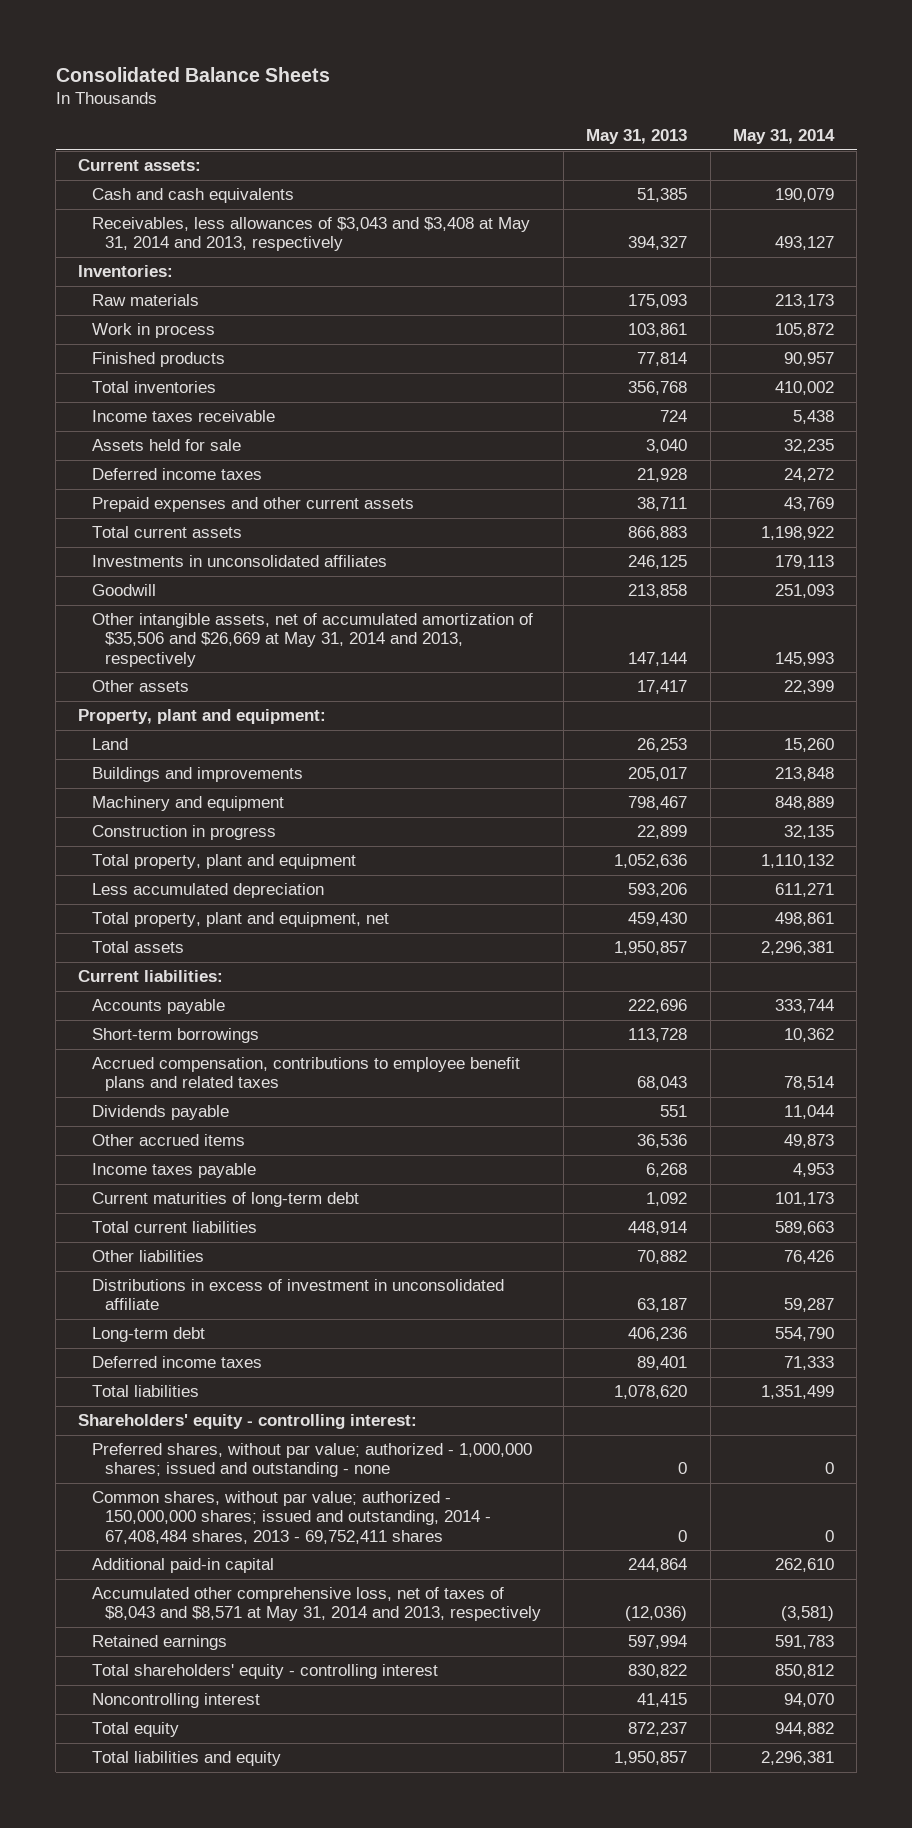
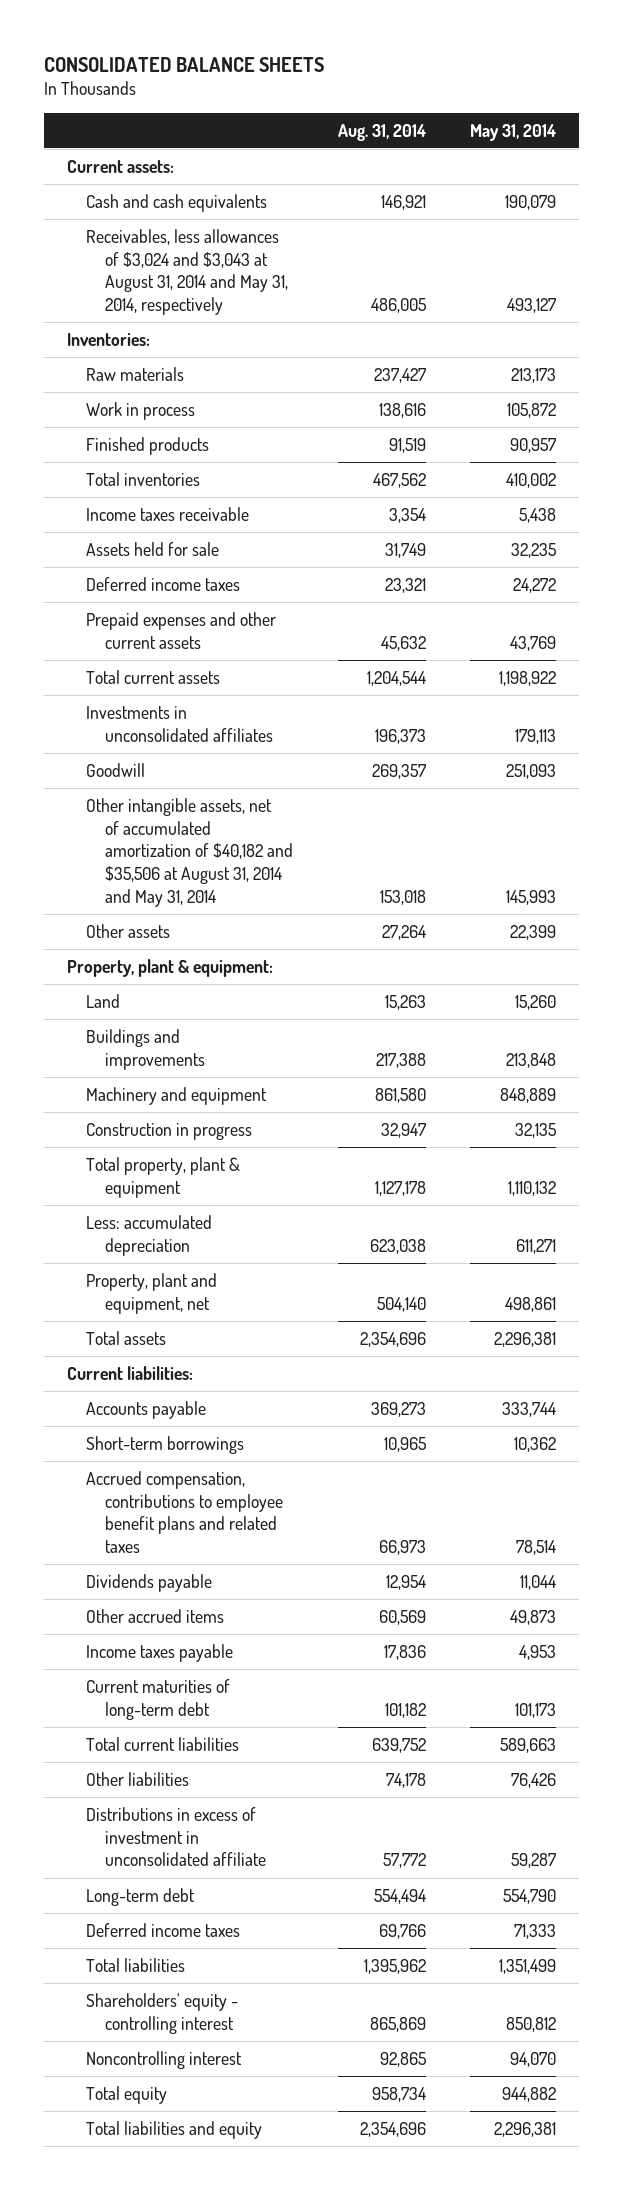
[55,66,330,82] Consolidated Balance Sheets -> [44,56,325,72] CONSOLIDATED BALANCE SHEETS
[586,129,688,145] May 31, 2013 -> none
none -> [337,123,426,141] Aug. 31, 2014
[91,217,530,252] Receivables, less allowances of $3,043 and $3,408 at May 31, 2014 and 2013, respectively -> [85,228,289,316] Receivables, less allowances of $3,024 and $3,043 at August 31, 2014 and May 31, 2014, respectively
[91,613,533,667] Other intangible assets, net of accumulated amortization of $35,506 and $26,669 at May 31, 2014 and 2013, respectively -> [85,797,294,907] Other intangible assets, net of accumulated amortization of $40,182 and $35,506 at August 31, 2014 and May 31, 2014
[78,709,327,725] Property, plant and equipment: -> [66,958,273,977] Property, plant & equipment:
[91,854,356,870] Total property, plant and equipment -> [85,1156,240,1198] Total property, plant & equipment
[91,883,324,899] Less accumulated depreciation -> [85,1214,212,1256] Less: accumulated depreciation
[91,912,389,928] Total property, plant and equipment, net -> [85,1272,217,1314] Property, plant and equipment, net
[78,1414,418,1430] Shareholders' equity - controlling interest: -> none
[91,1443,532,1478] Preferred shares, without par value; authorized - 1,000,000 shares; issued and outstanding - none -> none
[91,1491,491,1544] Common shares, without par value; authorized - 150,000,000 shares; issued and outstanding, 2014 - 67,408,484 shares, 2013 - 69,752,411 shares -> none
[91,1558,274,1574] Additional paid-in capital -> none
[91,1587,541,1622] Accumulated other comprehensive loss, net of taxes of $8,043 and $8,571 at May 31, 2014 and 2013, respectively -> none
[91,1635,227,1651] Retained earnings -> none
[91,1664,438,1680] Total shareholders' equity - controlling interest -> [85,1992,238,2034] Shareholders' equity - controlling interest

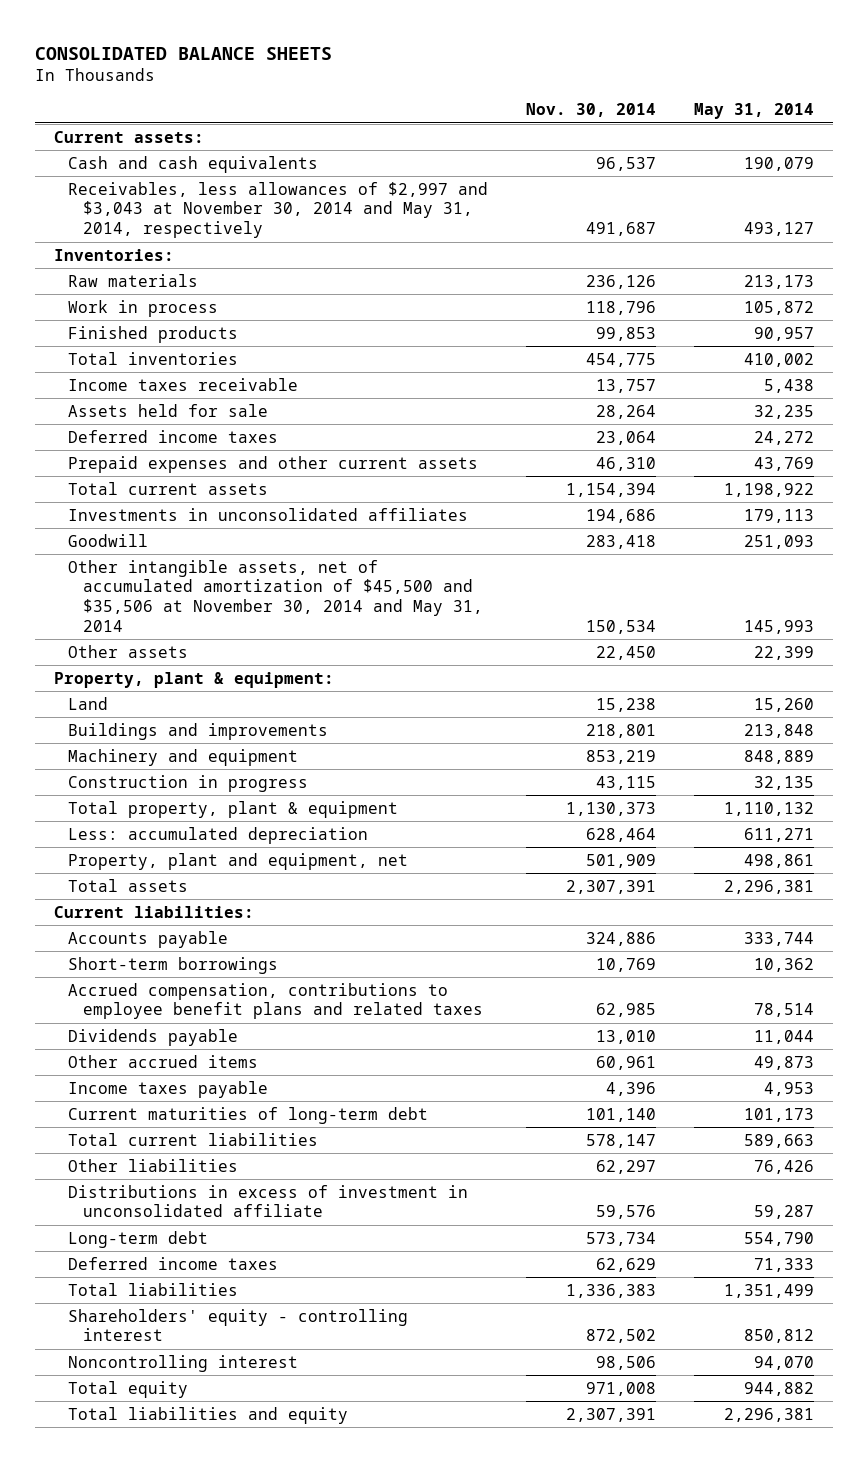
[337,123,426,141] Aug. 31, 2014 -> none
none -> [526,103,657,118] Nov. 30, 2014
[85,228,289,316] Receivables, less allowances of $3,024 and $3,043 at August 31, 2014 and May 31, 2014, respectively -> [68,181,489,239] Receivables, less allowances of $2,997 and $3,043 at November 30, 2014 and May 31, 2014, respectively
[85,797,294,907] Other intangible assets, net of accumulated amortization of $40,182 and $35,506 at August 31, 2014 and May 31, 2014 -> [68,559,483,633] Other intangible assets, net of accumulated amortization of $45,500 and $35,506 at November 30, 2014 and May 31, 2014

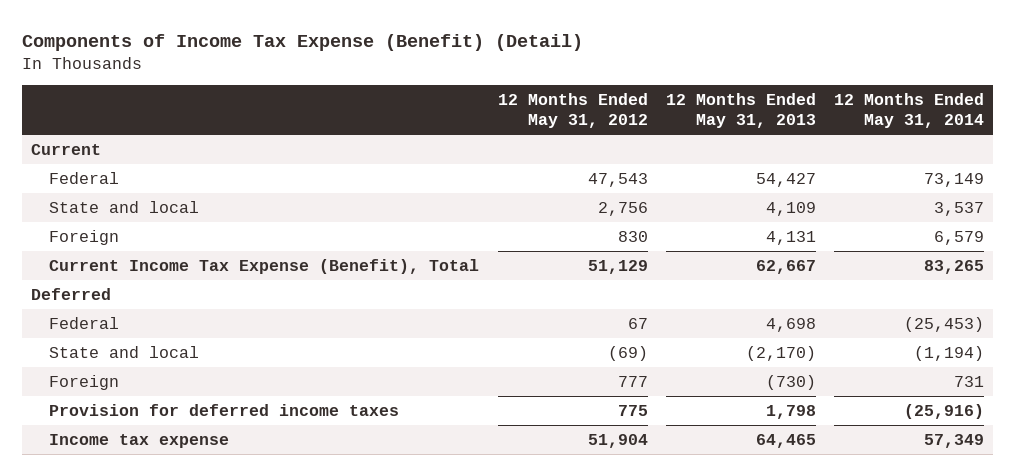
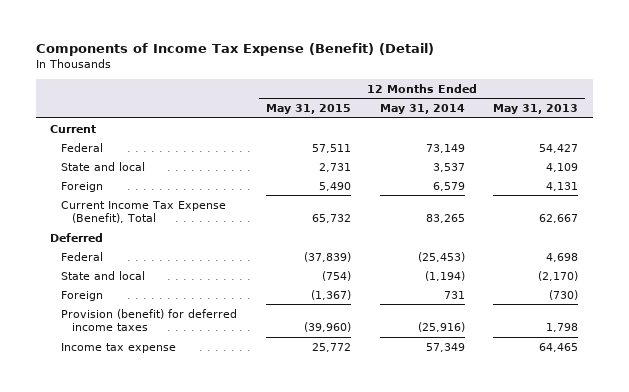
[497,93,648,129] 12 Months Ended May 31, 2012 -> none
none -> [265,104,351,115] May 31, 2015
[49,404,400,417] Provision for deferred income taxes -> [61,308,238,332] Provision (benefit) for deferred income taxes

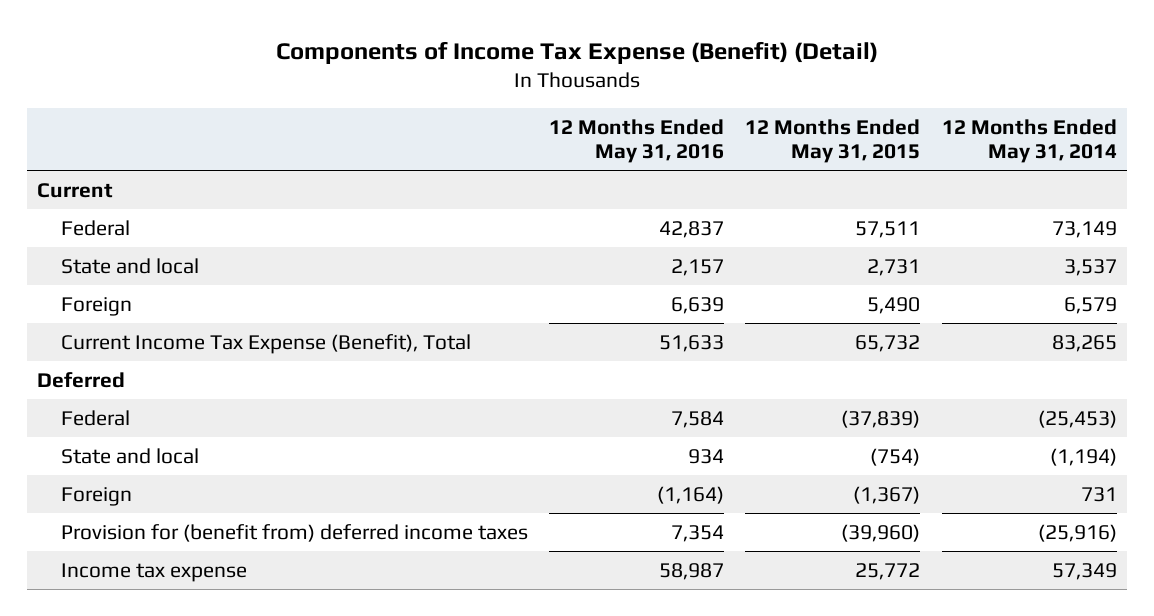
[493,104,579,115] May 31, 2013 -> none
none -> [549,118,725,163] 12 Months Ended May 31, 2016
[61,308,238,332] Provision (benefit) for deferred income taxes -> [60,523,528,542] Provision for (benefit from) deferred income taxes

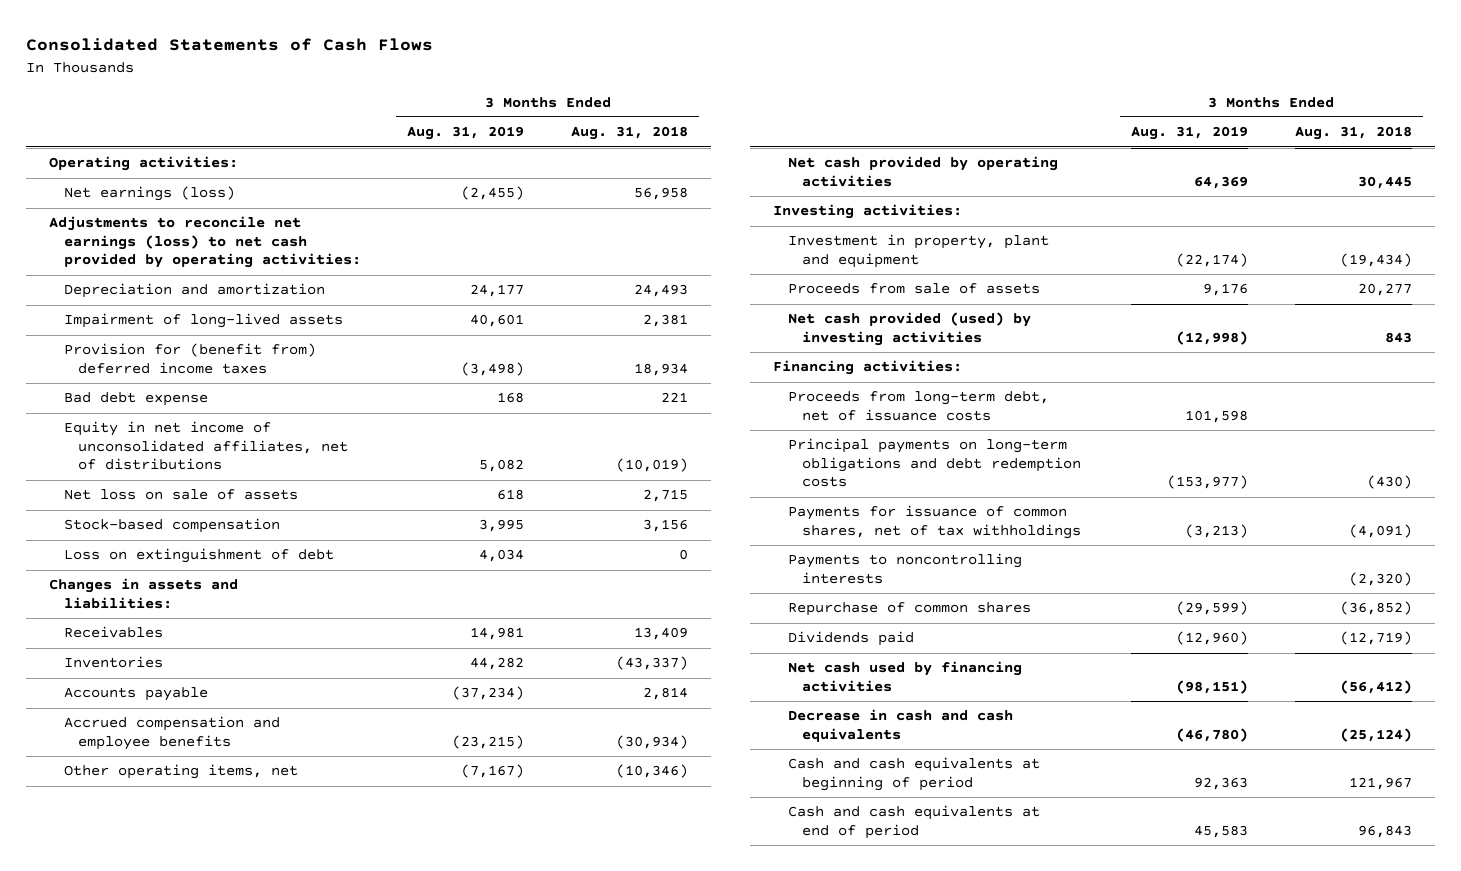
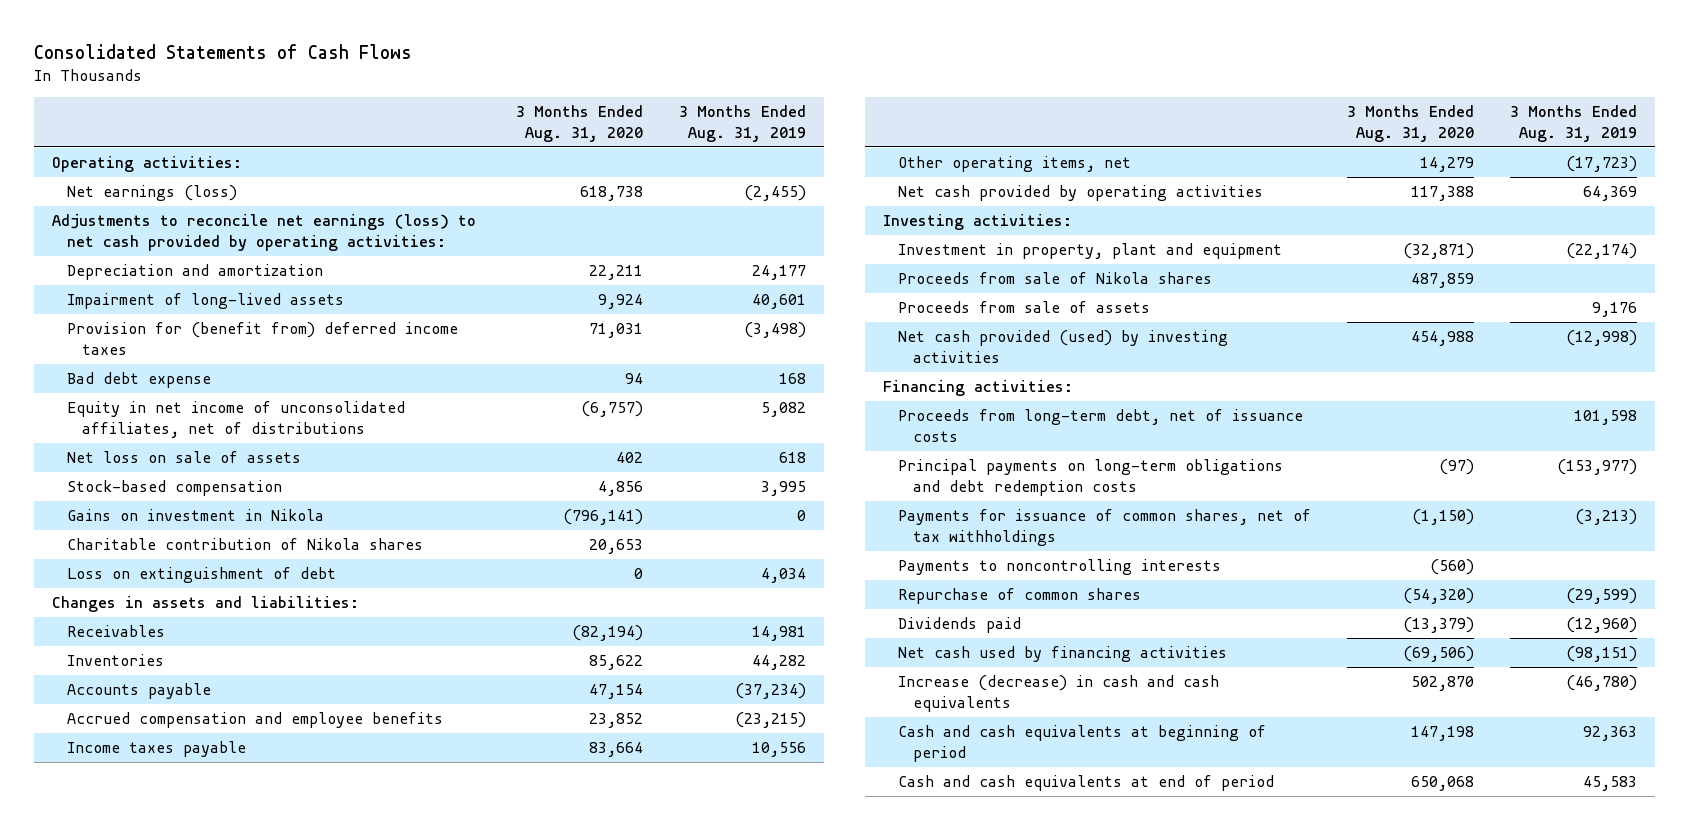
[570,126,688,141] Aug. 31, 2018 -> none
none -> [516,105,644,142] 3 Months Ended Aug. 31, 2020
none -> [67,509,325,522] Gains on investment in Nikola
none -> [67,538,424,551] Charitable contribution of Nikola shares
none -> [67,741,247,758] Income taxes payable
[461,764,525,779] (7,167) -> [1566,156,1638,173] (17,723)
none -> [898,272,1213,285] Proceeds from sale of Nikola shares
[787,709,1013,742] Decrease in cash and cash equivalents -> [898,675,1220,712] Increase (decrease) in cash and cash equivalents

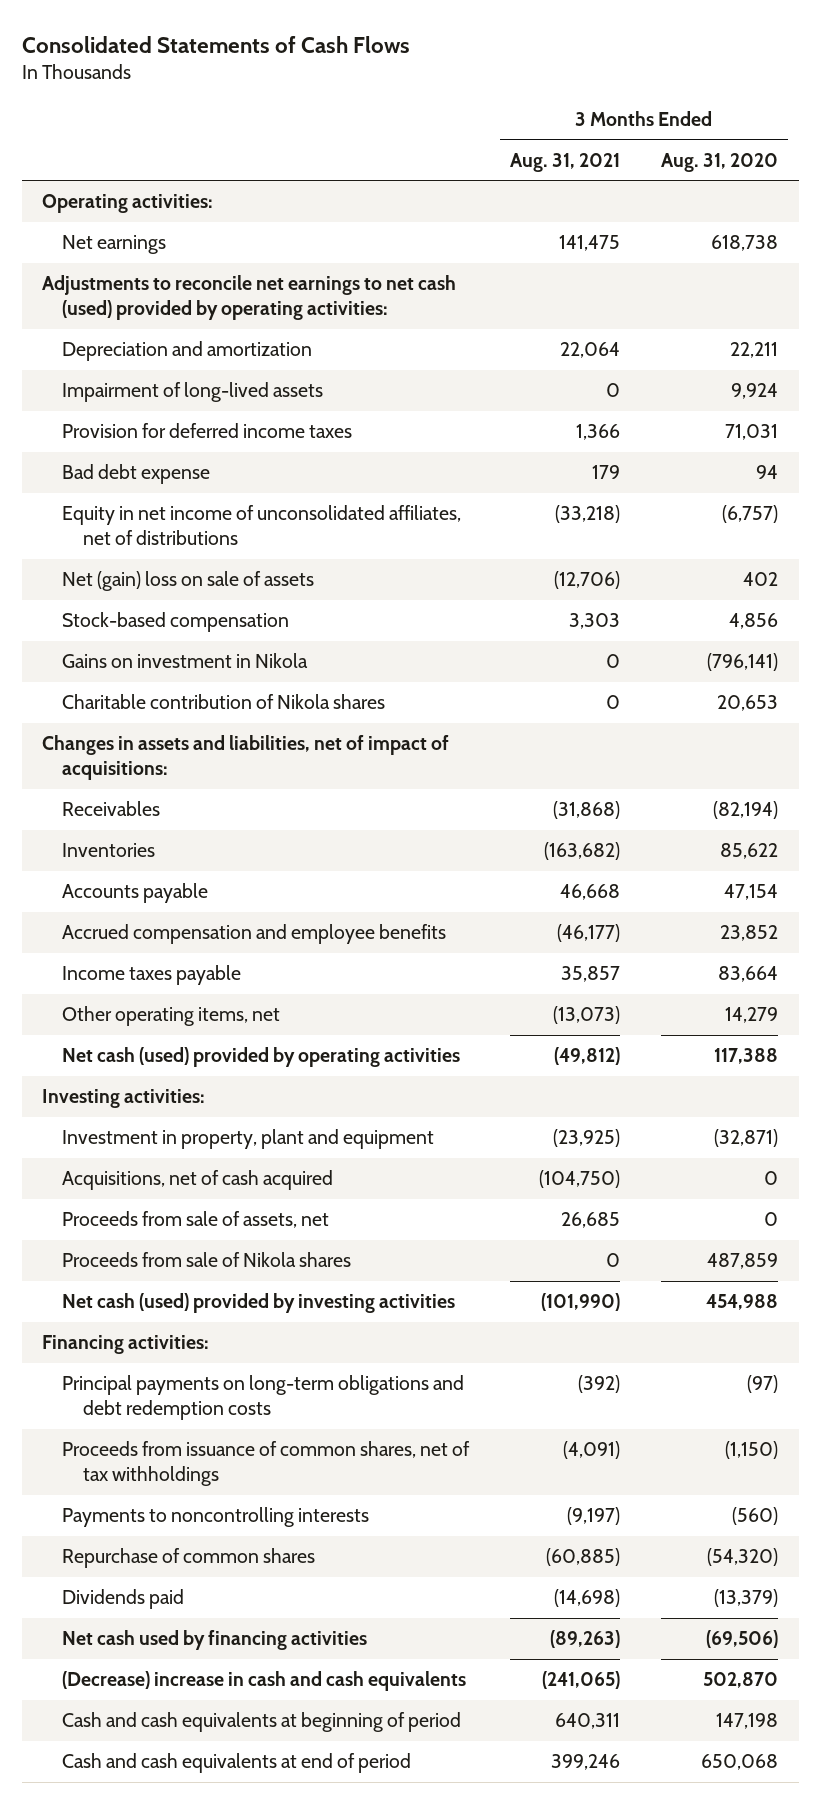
[679,105,807,142] 3 Months Ended Aug. 31, 2019 -> none
none -> [510,152,621,172] Aug. 31, 2021
[67,185,238,202] Net earnings (loss) -> [62,235,167,255] Net earnings
[51,214,476,251] Adjustments to reconcile net earnings (loss) to net cash provided by operating activities: -> [42,275,457,321] Adjustments to reconcile net earnings to net cash (used) provided by operating activities:
[67,322,459,355] Provision for (benefit from) deferred income taxes -> [62,423,353,439] Provision for deferred income taxes
[67,451,302,464] Net loss on sale of assets -> [62,571,315,592] Net (gain) loss on sale of assets
[67,567,337,584] Loss on extinguishment of debt -> none
[51,596,359,613] Changes in assets and liabilities: -> [42,735,450,781] Changes in assets and liabilities, net of impact of acquisitions:
[898,185,1264,202] Net cash provided by operating activities -> [62,1047,461,1068] Net cash (used) provided by operating activities
none -> [62,1170,334,1191] Acquisitions, net of cash acquired
none -> [62,1211,330,1229] Proceeds from sale of assets, net
[898,301,1151,314] Proceeds from sale of assets -> none
[898,330,1229,363] Net cash provided (used) by investing activities -> [62,1293,456,1314] Net cash (used) provided by investing activities
[898,409,1304,442] Proceeds from long-term debt, net of issuance costs -> none
[898,509,1312,546] Payments for issuance of common shares, net of tax withholdings -> [62,1441,471,1487] Proceeds from issuance of common shares, net of tax withholdings
[898,675,1220,712] Increase (decrease) in cash and cash equivalents -> [62,1671,467,1692] (Decrease) increase in cash and cash equivalents

